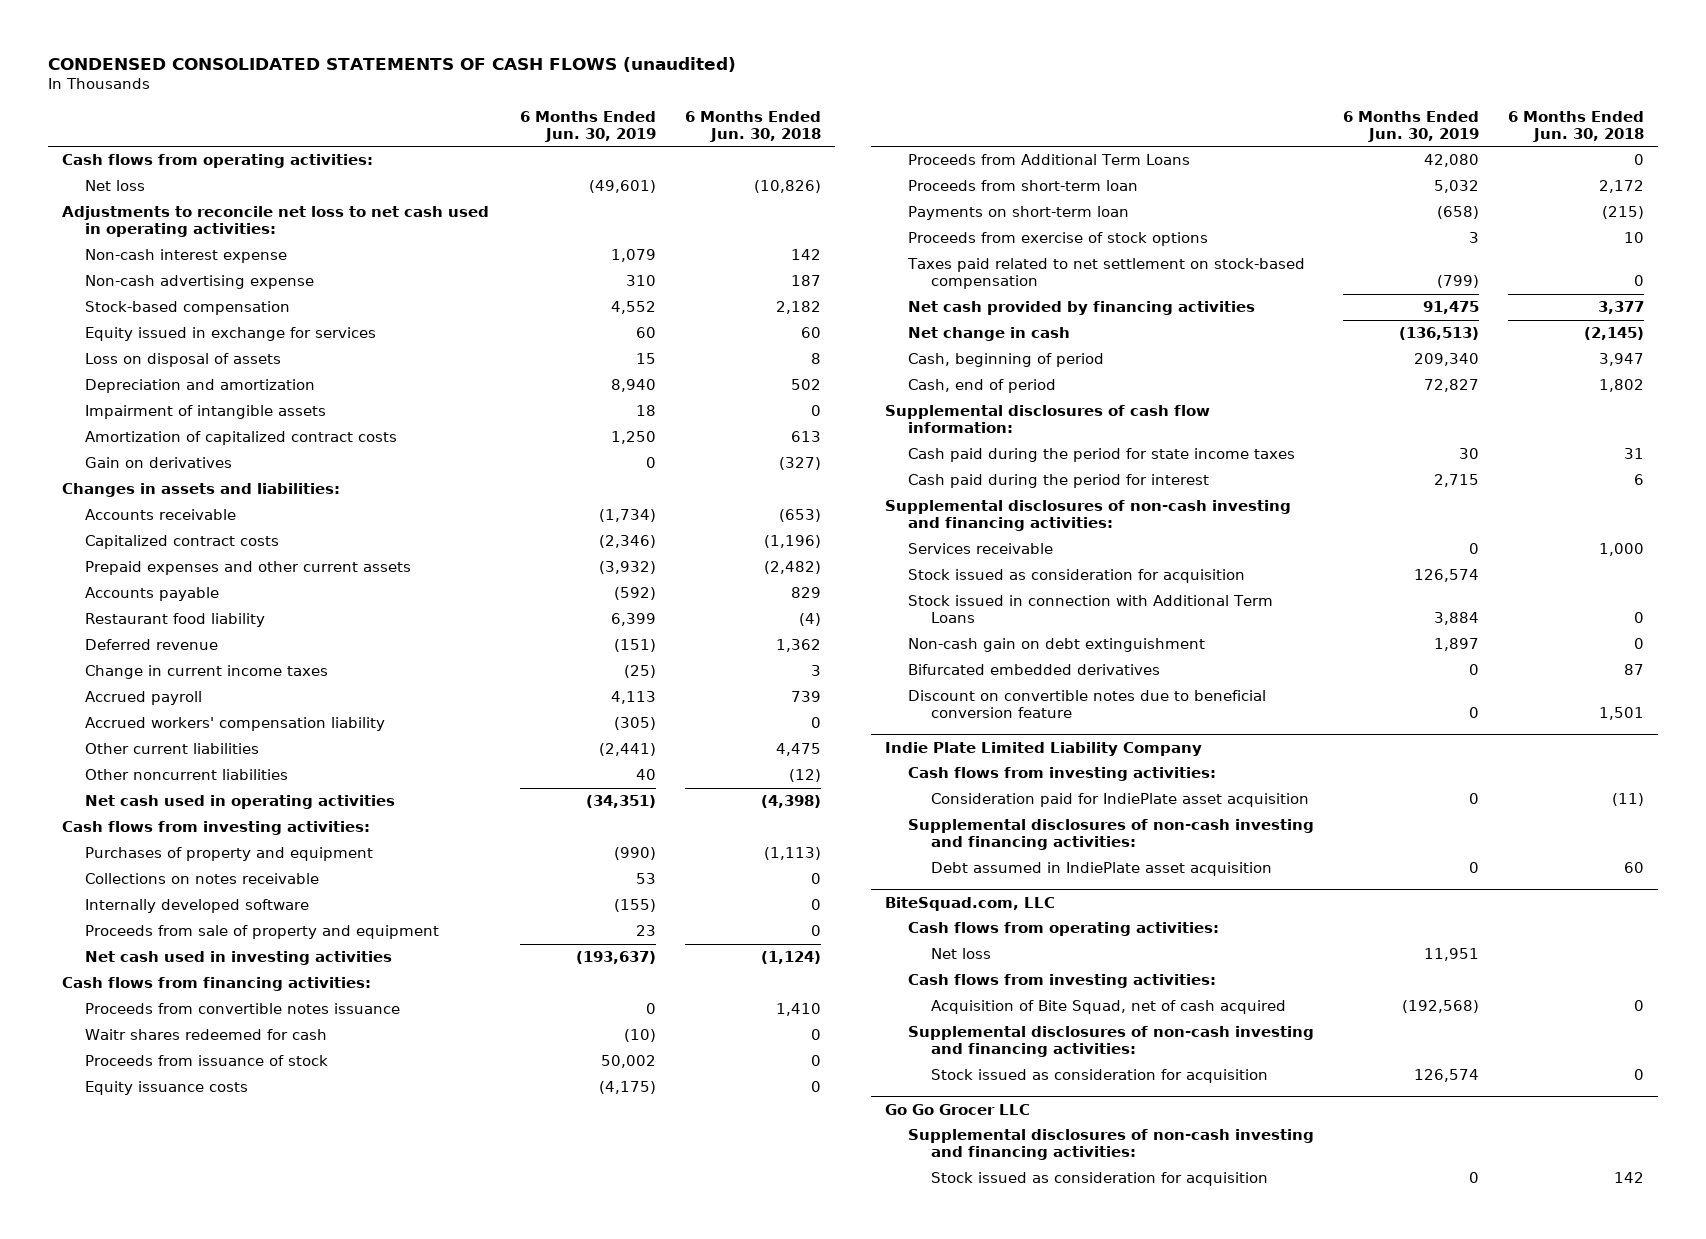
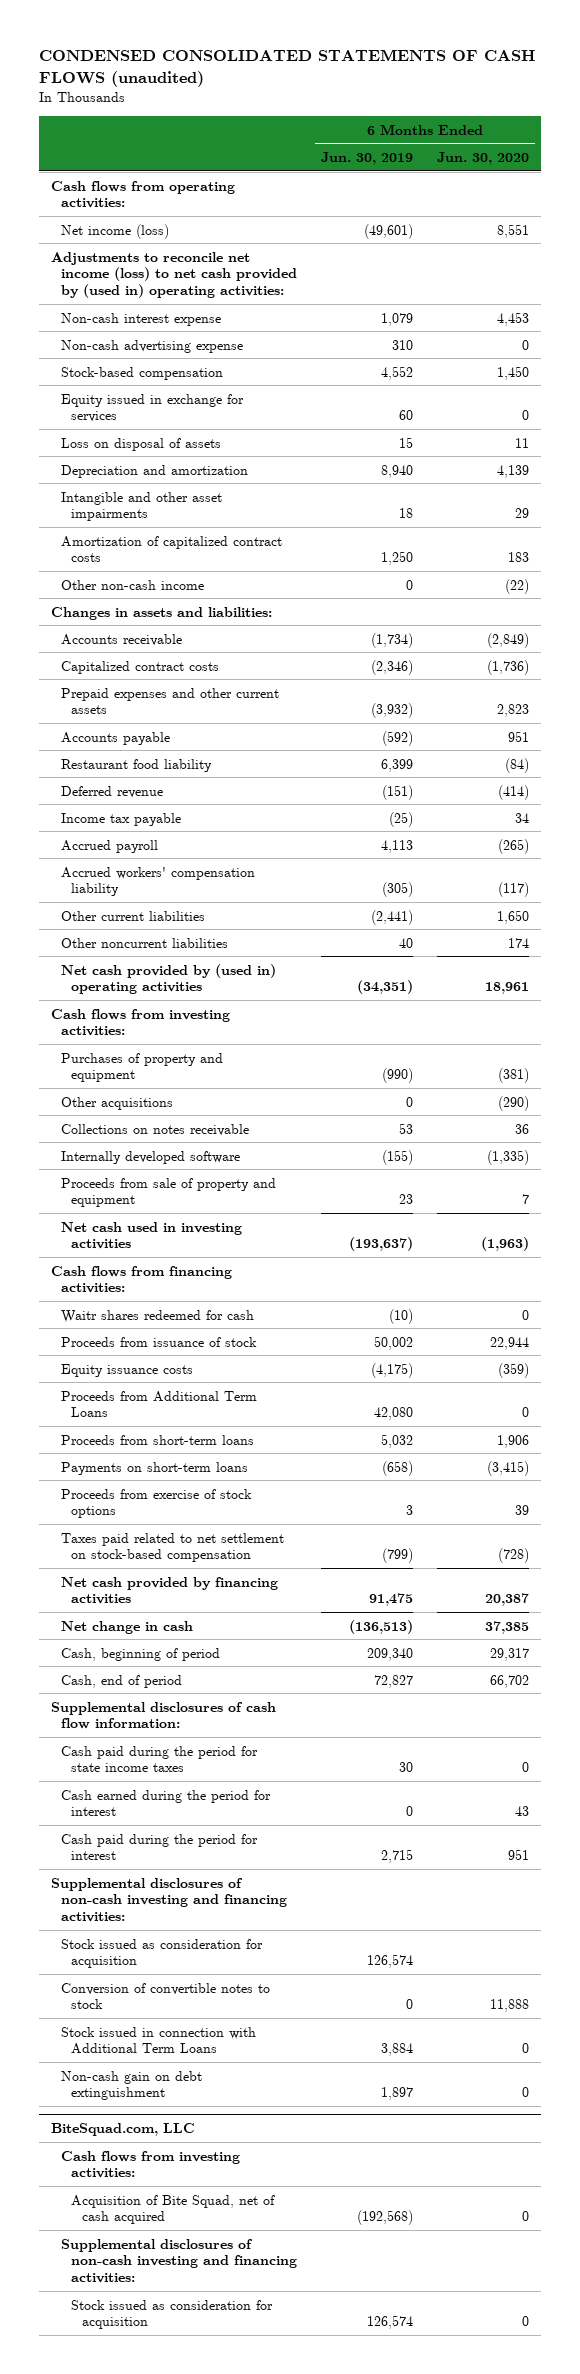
[684,110,821,142] 6 Months Ended Jun. 30, 2018 -> none
none -> [437,152,530,166] Jun. 30, 2020
[85,180,146,192] Net loss -> [61,223,170,239] Net income (loss)
[62,206,490,238] Adjustments to reconcile net loss to net cash used in operating activities: -> [51,251,298,298] Adjustments to reconcile net income (loss) to net cash provided by (used in) operating activities:
[85,405,327,420] Impairment of intangible assets -> [61,491,223,522] Intangible and other asset impairments
[85,457,233,469] Gain on derivatives -> none
none -> [61,579,205,590] Other non-cash income
[85,665,329,680] Change in current income taxes -> [61,812,182,826] Income tax payable
[85,795,396,810] Net cash used in operating activities -> [61,963,277,995] Net cash provided by (used in) operating activities
none -> [61,1096,174,1110] Other acquisitions
[85,1003,401,1015] Proceeds from convertible notes issuance -> none
[908,180,1139,192] Proceeds from short-term loan -> [61,1434,255,1445] Proceeds from short-term loans
[908,206,1130,221] Payments on short-term loan -> [61,1461,249,1475] Payments on short-term loans
none -> [61,1789,272,1817] Cash earned during the period for interest
[908,543,1054,555] Services receivable -> none
none -> [61,1982,271,2010] Conversion of convertible notes to stock
[908,664,1161,676] Bifurcated embedded derivatives -> none
[908,690,1267,719] Discount on convertible notes due to beneficial conversion feature -> none
[885,741,1203,756] Indie Plate Limited Liability Company -> none
[908,767,1217,782] Cash flows from investing activities: -> none
[930,793,1309,808] Consideration paid for IndiePlate asset acquisition -> none
[908,819,1315,851] Supplemental disclosures of non-cash investing and financing activities: -> none
[930,862,1272,877] Debt assumed in IndiePlate asset acquisition -> none
[908,922,1220,937] Cash flows from operating activities: -> none
[930,948,991,960] Net loss -> none
[885,1103,1031,1115] Go Go Grocer LLC -> none
[908,1129,1315,1161] Supplemental disclosures of non-cash investing and financing activities: -> none
[930,1172,1268,1187] Stock issued as consideration for acquisition -> none

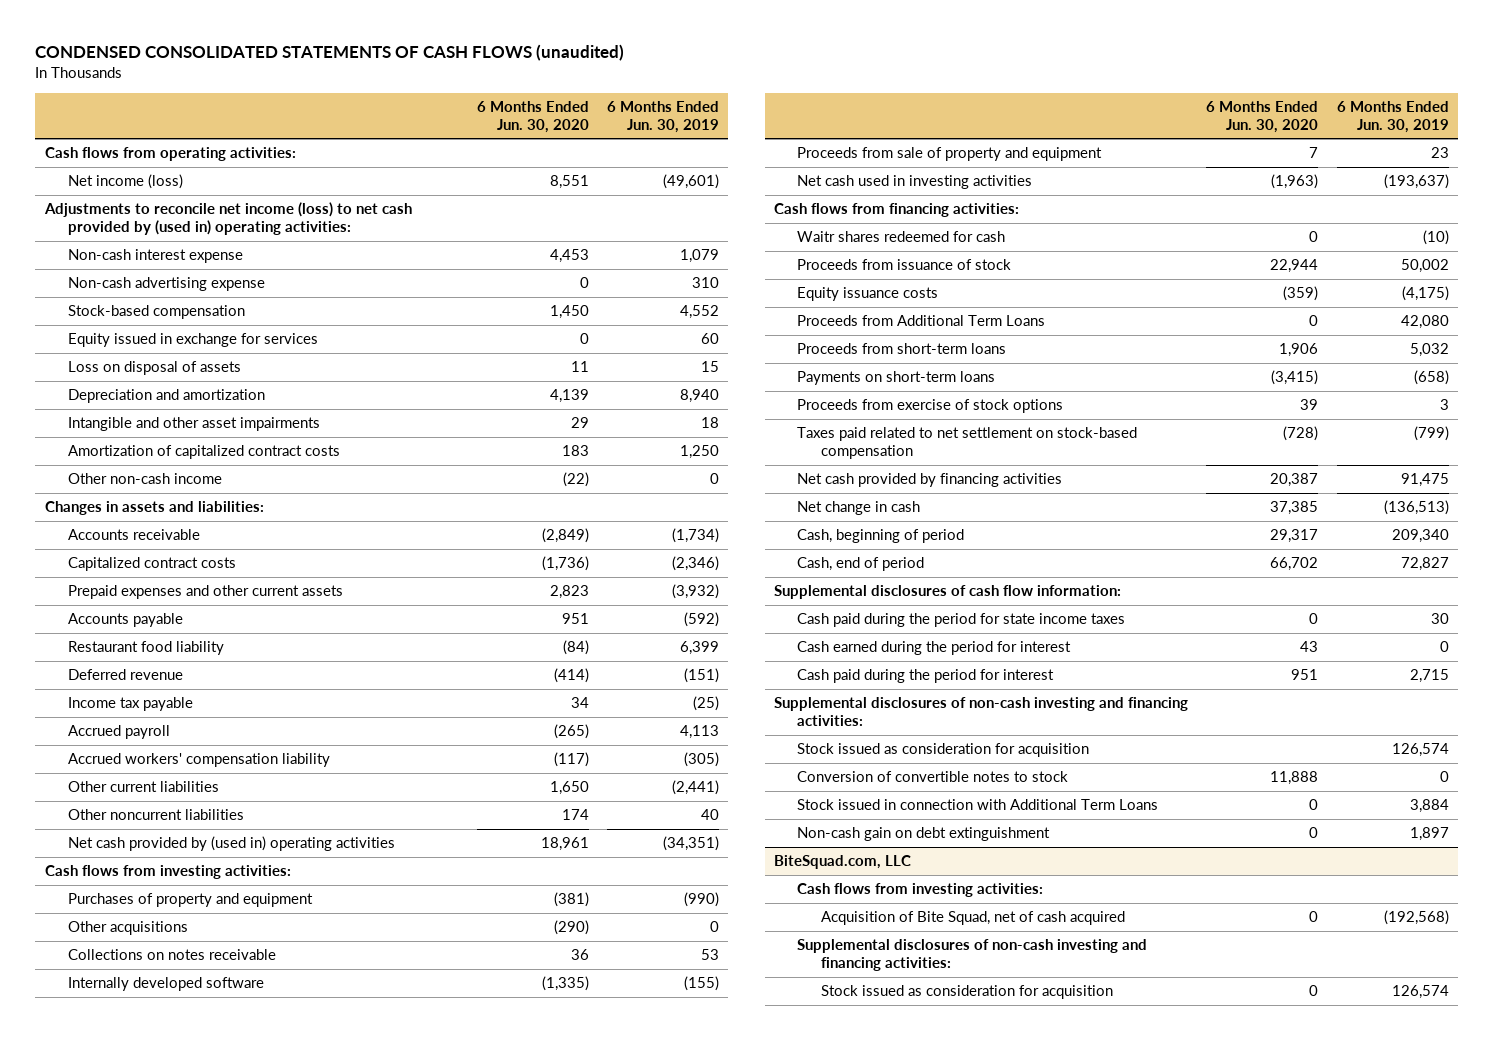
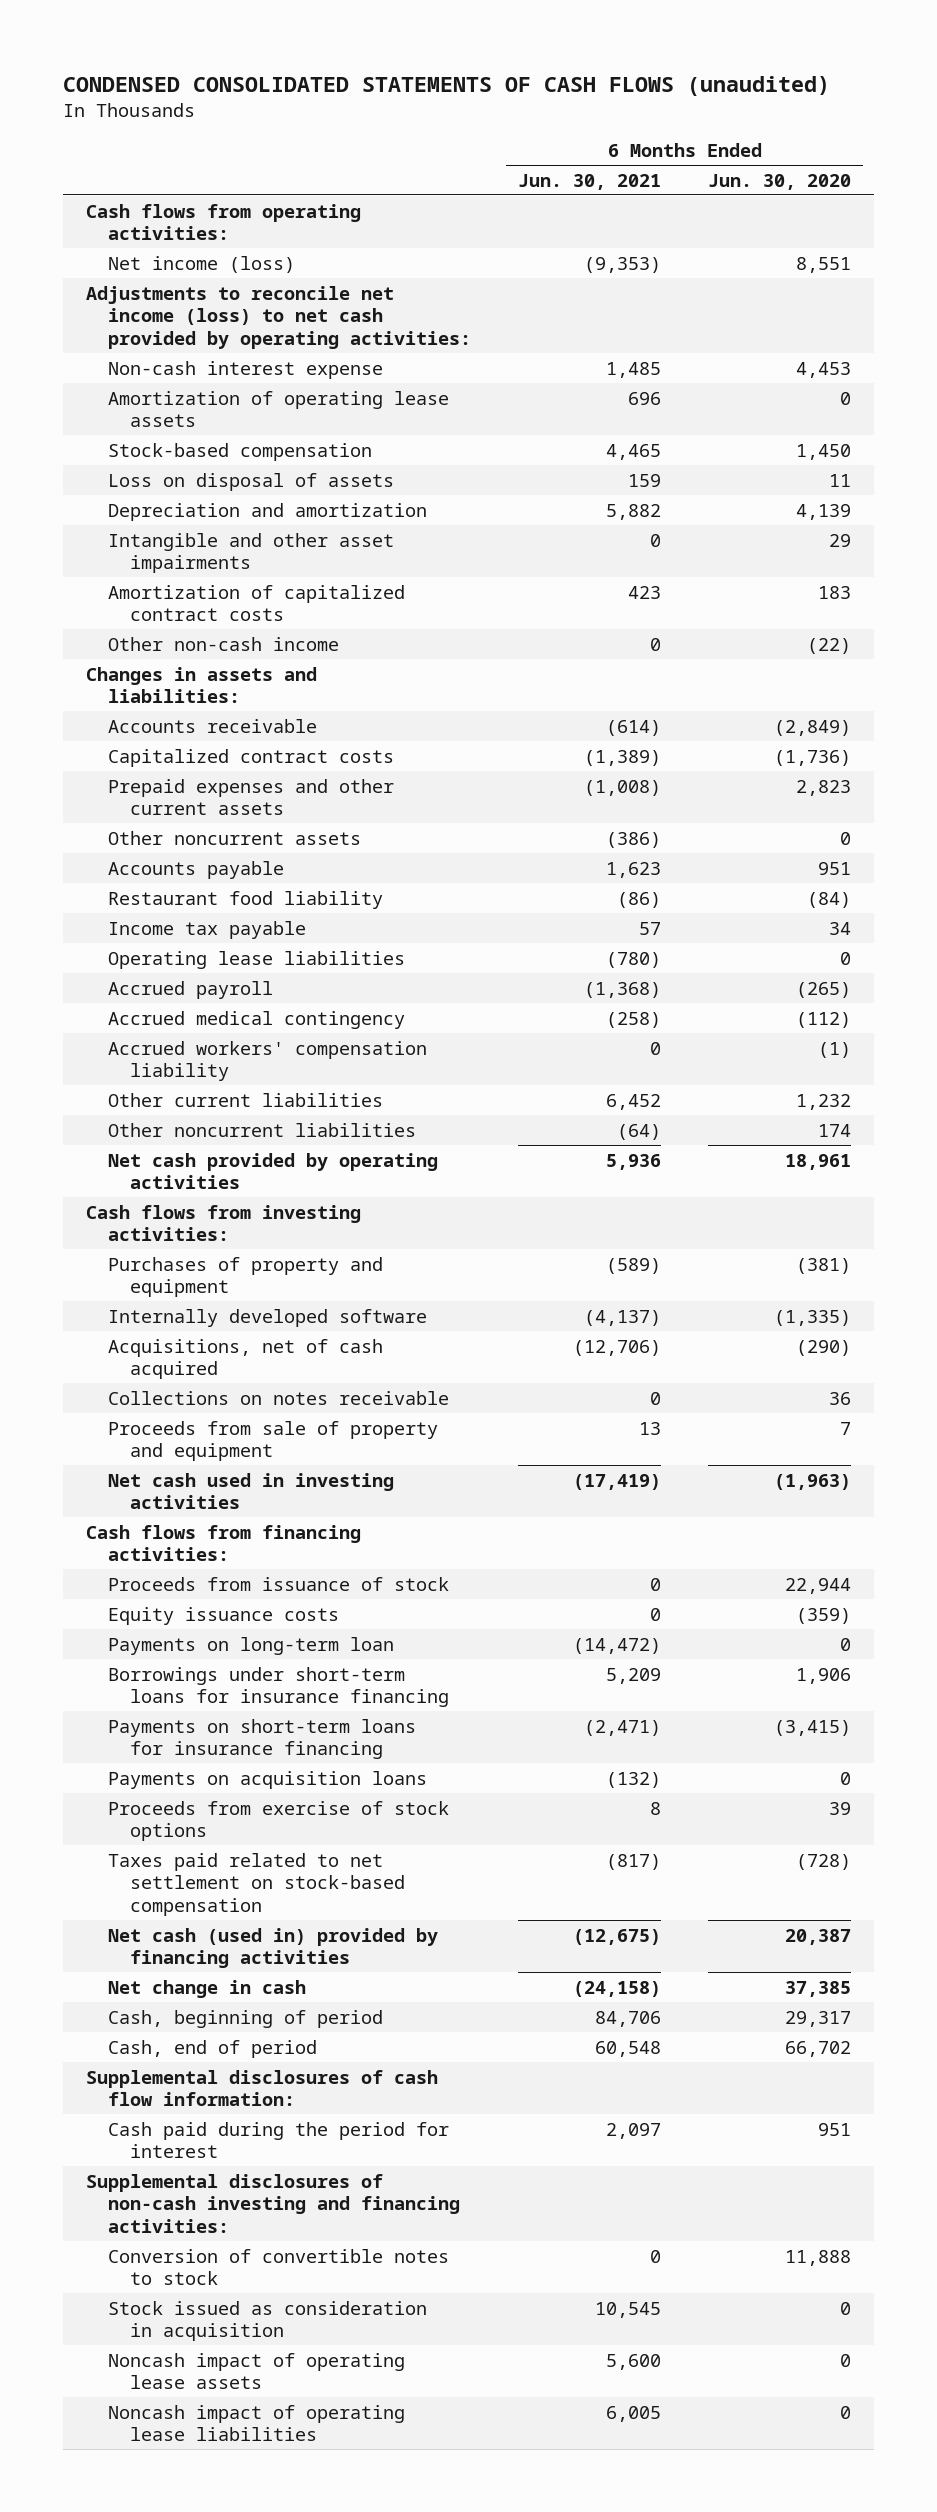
[607,100,720,133] 6 Months Ended Jun. 30, 2019 -> none
none -> [518,173,662,190] Jun. 30, 2021
[43,202,412,236] Adjustments to reconcile net income (loss) to net cash provided by (used in) operating activities: -> [86,285,472,349] Adjustments to reconcile net income (loss) to net cash provided by operating activities:
[67,277,265,292] Non-cash advertising expense -> none
none -> [108,390,450,428] Amortization of operating lease assets
[67,333,318,348] Equity issued in exchange for services -> none
none -> [108,830,362,845] Other noncurrent assets
[67,669,183,681] Deferred revenue -> none
none -> [108,950,406,969] Operating lease liabilities
none -> [108,1010,406,1029] Accrued medical contingency
[553,752,589,768] (117) -> [817,1041,851,1058] (1)
[549,781,589,796] 1,650 -> [795,1093,851,1110] 1,232
[67,836,395,852] Net cash provided by (used in) operating activities -> [108,1152,439,1190] Net cash provided by operating activities
[67,921,188,936] Other acquisitions -> none
none -> [108,1338,384,1380] Acquisitions, net of cash acquired
[67,949,276,961] Collections on notes receivable -> [108,1390,450,1405] Collections on notes receivable
[797,231,1006,243] Waitr shares redeemed for cash -> none
[797,315,1046,327] Proceeds from Additional Term Loans -> none
none -> [108,1636,395,1655] Payments on long-term loan
[797,343,1007,355] Proceeds from short-term loans -> [108,1666,450,1708] Borrowings under short-term loans for insurance financing
[797,371,996,386] Payments on short-term loans -> [108,1718,417,1760] Payments on short-term loans for insurance financing
none -> [108,1770,428,1789] Payments on acquisition loans
[797,473,1063,488] Net cash provided by financing activities -> [108,1927,439,1969] Net cash (used in) provided by financing activities
[797,613,1126,628] Cash paid during the period for state income taxes -> none
[797,641,1072,656] Cash earned during the period for interest -> none
[797,743,1090,758] Stock issued as consideration for acquisition -> none
[797,799,1159,811] Stock issued in connection with Additional Term Loans -> none
[797,827,1051,842] Non-cash gain on debt extinguishment -> none
[774,855,912,870] BiteSquad.com, LLC -> none
[797,883,1044,898] Cash flows from investing activities: -> none
[820,911,1125,926] Acquisition of Bite Squad, net of cash acquired -> none
[797,939,1148,972] Supplemental disclosures of non-cash investing and financing activities: -> none
[820,985,1113,1000] Stock issued as consideration for acquisition -> [108,2300,428,2342] Stock issued as consideration in acquisition
none -> [108,2352,406,2390] Noncash impact of operating lease assets
none -> [108,2404,406,2442] Noncash impact of operating lease liabilities

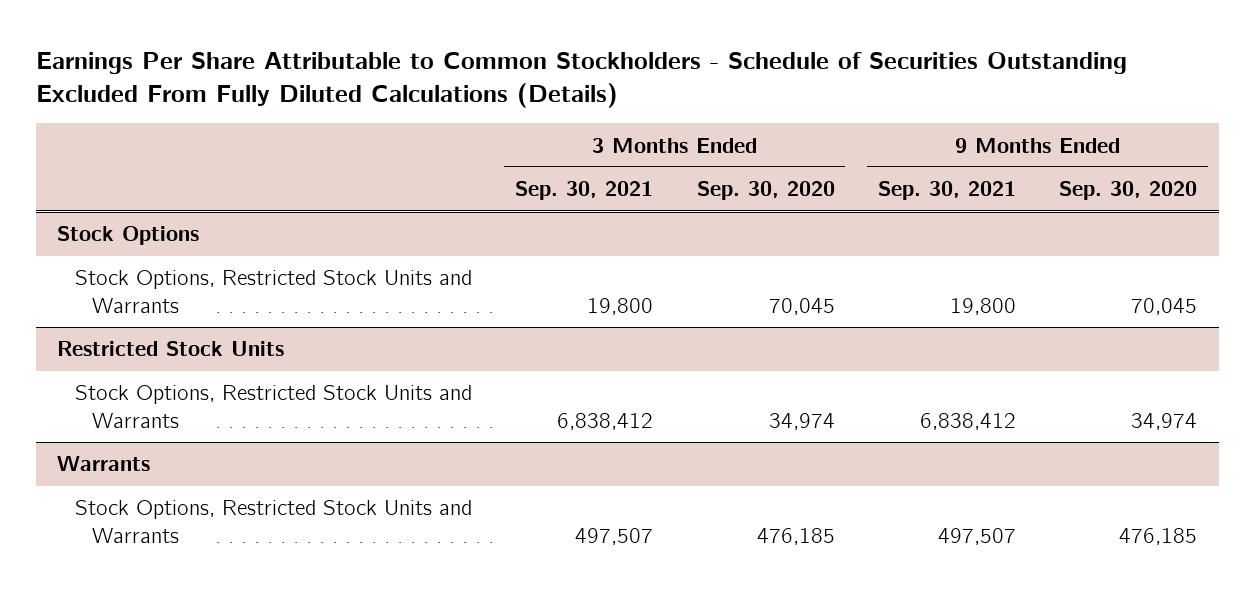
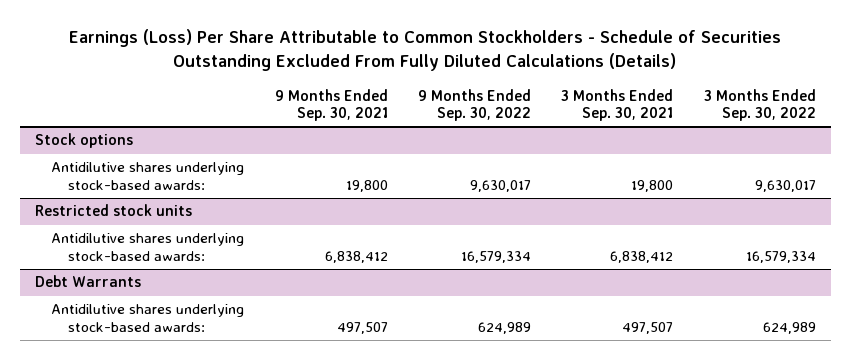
[35,51,1127,109] Earnings Per Share Attributable to Common Stockholders - Schedule of Securities Outstanding Excluded From Fully Diluted Calculations (Details) -> [69,29,782,71] Earnings (Loss) Per Share Attributable to Common Stockholders - Schedule of Securities Outstanding Excluded From Fully Diluted Calculations (Details)
[696,181,835,201] Sep. 30, 2020 -> none
[1059,181,1198,201] Sep. 30, 2020 -> none
none -> [418,88,532,122] 9 Months Ended Sep. 30, 2022
none -> [703,88,816,122] 3 Months Ended Sep. 30, 2022
[57,226,200,246] Stock Options -> [35,133,134,149] Stock options
[74,270,472,313] Stock Options, Restricted Stock Units and Warrants -> [51,162,245,191] Antidilutive shares underlying stock-based awards:
[57,341,285,357] Restricted Stock Units -> [35,204,193,217] Restricted stock units
[74,385,472,428] Stock Options, Restricted Stock Units and Warrants -> [51,233,245,262] Antidilutive shares underlying stock-based awards:
[57,456,151,472] Warrants -> [35,275,142,288] Debt Warrants
[74,500,472,543] Stock Options, Restricted Stock Units and Warrants -> [51,304,245,333] Antidilutive shares underlying stock-based awards:

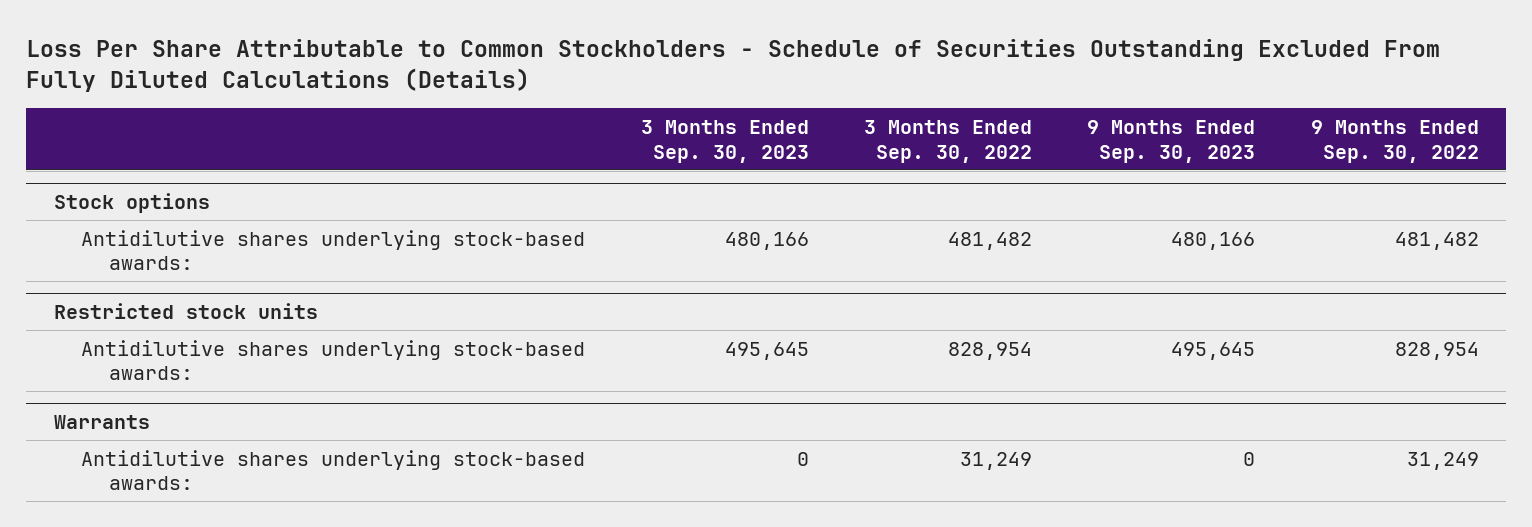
[69,29,782,71] Earnings (Loss) Per Share Attributable to Common Stockholders - Schedule of Securities Outstanding Excluded From Fully Diluted Calculations (Details) -> [25,39,1440,93] Loss Per Share Attributable to Common Stockholders - Schedule of Securities Outstanding Excluded From Fully Diluted Calculations (Details)
[274,88,388,122] 9 Months Ended Sep. 30, 2021 -> none
[561,88,674,122] 3 Months Ended Sep. 30, 2021 -> none
none -> [640,119,809,163] 3 Months Ended Sep. 30, 2023
none -> [1087,119,1256,163] 9 Months Ended Sep. 30, 2023
[470,180,532,193] 9,630,017 -> [1394,231,1479,250] 481,482
[754,180,816,193] 9,630,017 -> [948,231,1033,250] 481,482
[461,251,532,264] 16,579,334 -> [1394,341,1479,360] 828,954
[745,251,816,264] 16,579,334 -> [948,341,1033,360] 828,954
[35,275,142,288] Debt Warrants -> [53,415,150,430] Warrants
[478,322,532,335] 624,989 -> [1406,451,1479,470] 31,249
[762,322,816,335] 624,989 -> [960,451,1033,470] 31,249

